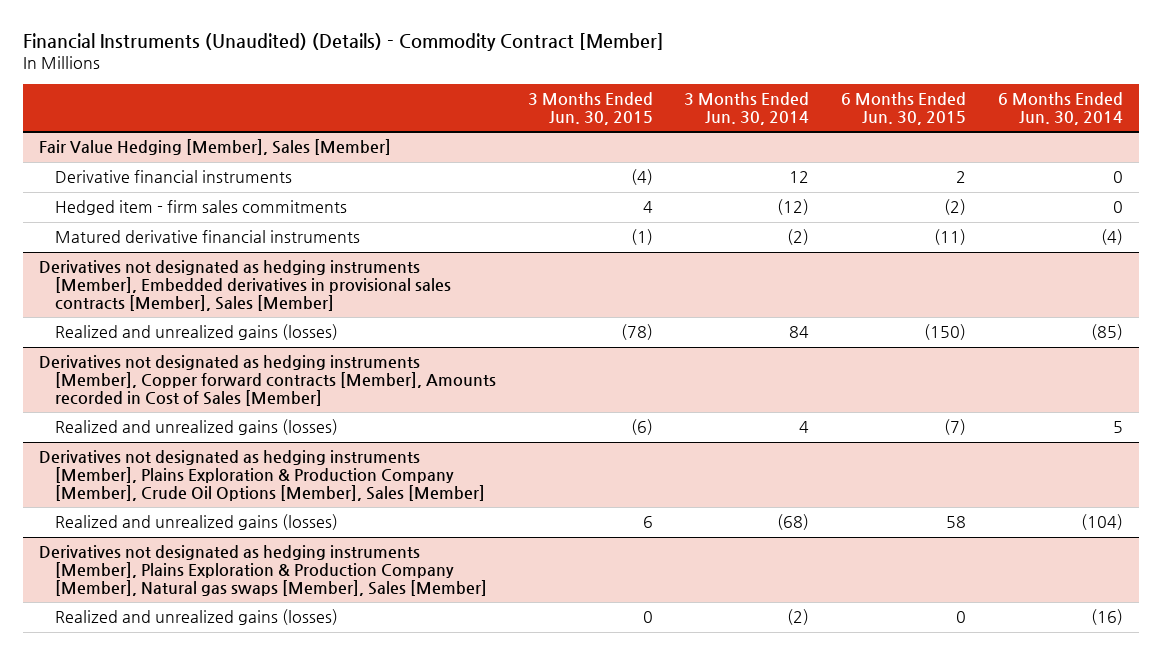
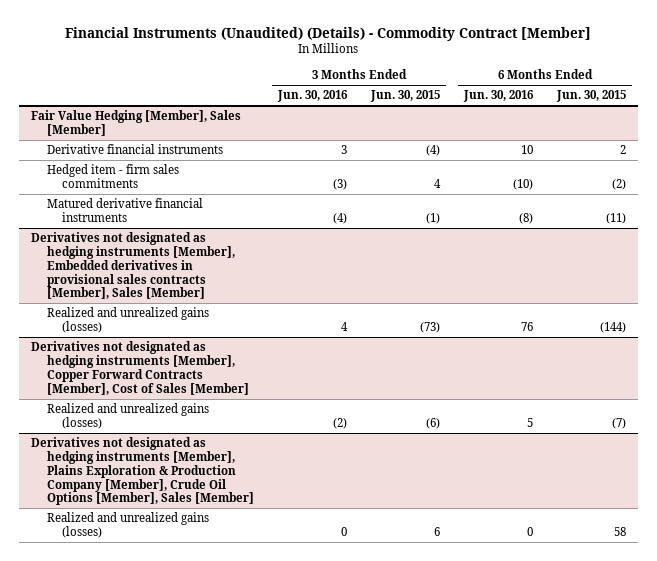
[684,91,810,125] 3 Months Ended Jun. 30, 2014 -> none
[997,91,1123,125] 6 Months Ended Jun. 30, 2014 -> none
none -> [276,90,348,103] Jun. 30, 2016
none -> [462,90,534,103] Jun. 30, 2016
[620,324,653,341] (78) -> [419,322,440,334] (73)
[924,324,967,341] (150) -> [599,322,626,334] (144)
[39,355,497,406] Derivatives not designated as hedging instruments [Member], Copper forward contracts [Member], Amounts recorded in Cost of Sales [Member] -> [31,341,249,395] Derivatives not designated as hedging instruments [Member], Copper Forward Contracts [Member], Cost of Sales [Member]
[39,545,488,596] Derivatives not designated as hedging instruments [Member], Plains Exploration & Production Company [Member], Natural gas swaps [Member], Sales [Member] -> none
[55,609,339,626] Realized and unrealized gains (losses) -> none

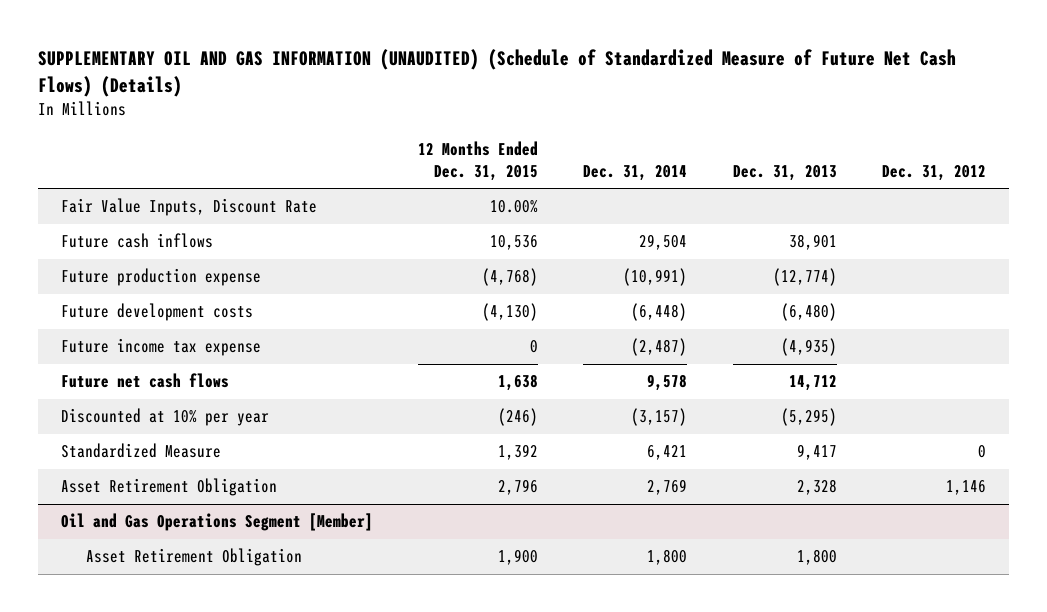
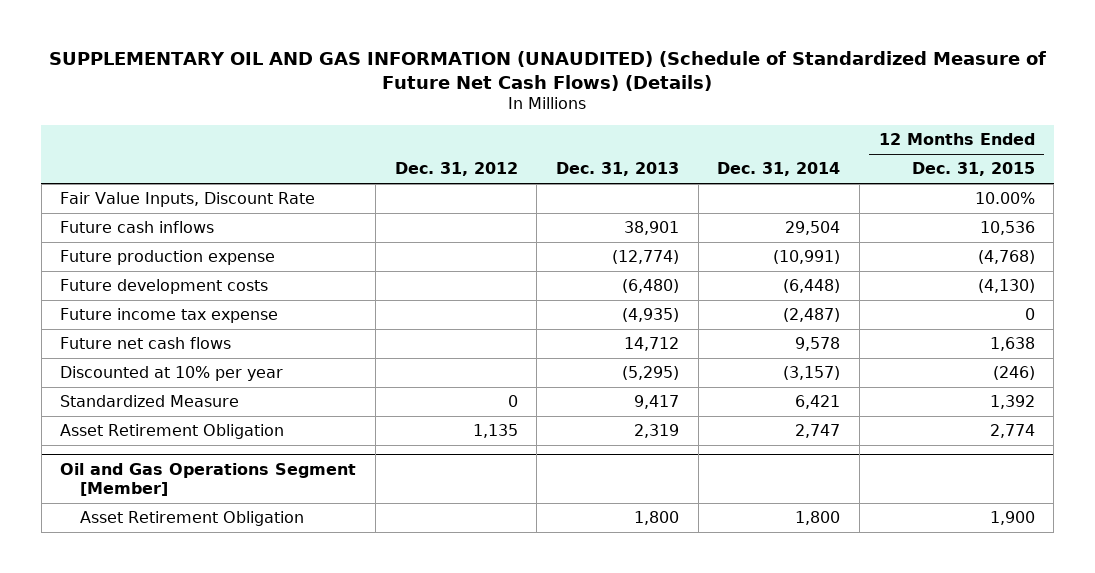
[498,479,539,496] 2,796 -> [989,424,1035,439] 2,774
[647,479,688,496] 2,769 -> [795,424,841,439] 2,747
[796,479,837,496] 2,328 -> [633,424,679,439] 2,319
[945,480,986,496] 1,146 -> [472,424,518,439] 1,135

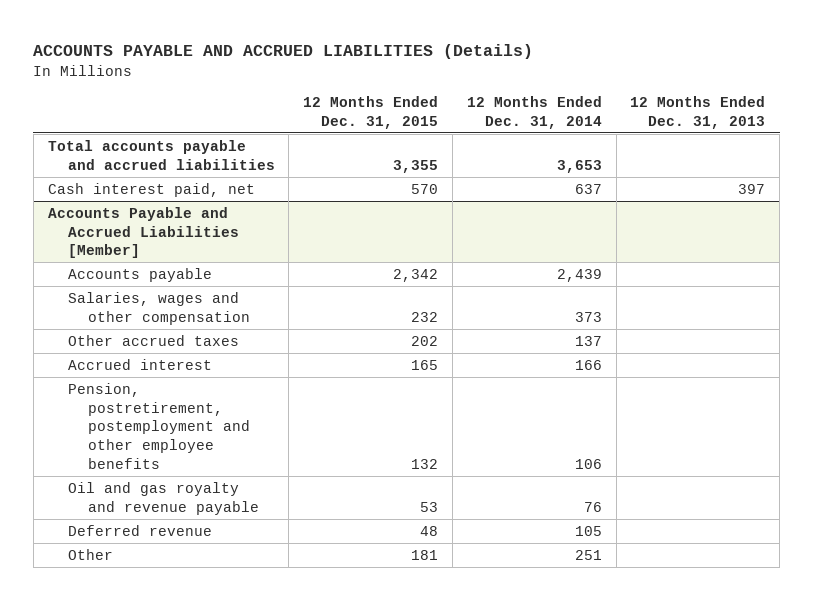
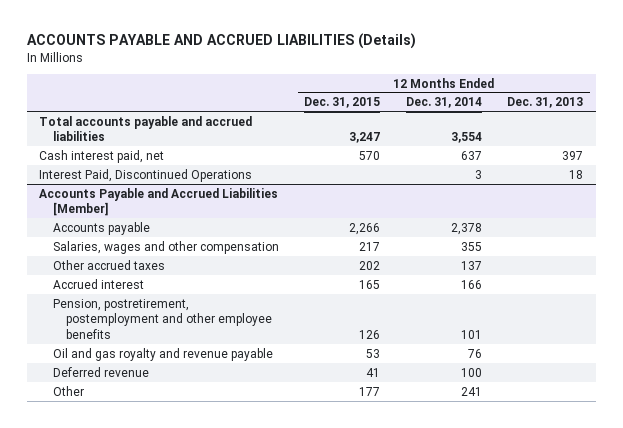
[393,159,439,173] 3,355 -> [349,132,381,144] 3,247
[556,159,602,173] 3,653 -> [450,132,482,144] 3,554
none -> [39,168,253,182] Interest Paid, Discontinued Operations
[393,268,439,282] 2,342 -> [349,222,381,235] 2,266
[556,268,602,282] 2,439 -> [450,222,482,235] 2,378
[411,311,439,322] 232 -> [359,241,381,251] 217
[574,311,602,322] 373 -> [460,241,482,251] 355
[411,459,439,470] 132 -> [359,330,381,340] 126
[574,459,602,470] 106 -> [460,330,482,340] 101
[420,525,439,536] 48 -> [366,367,381,377] 41
[574,525,602,536] 105 -> [460,367,482,377] 100
[411,549,439,560] 181 -> [359,386,381,396] 177
[574,549,602,560] 251 -> [460,386,482,396] 241

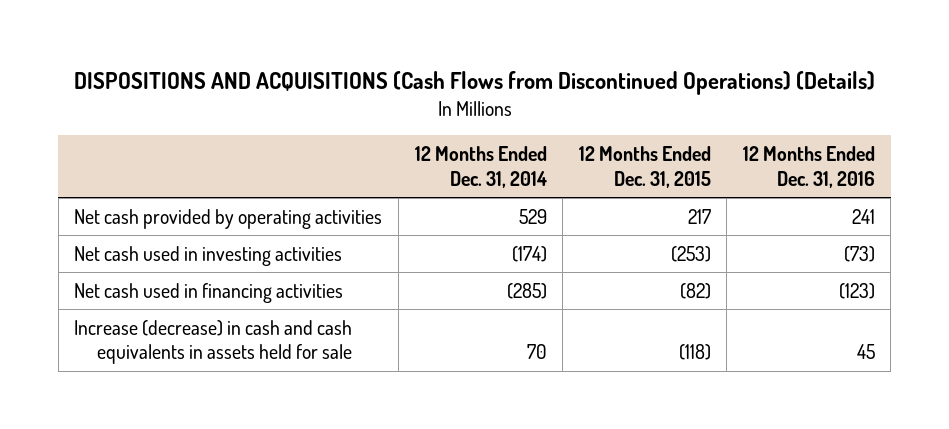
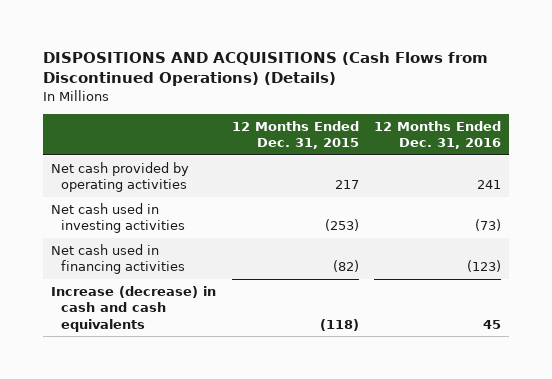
[414,146,547,188] 12 Months Ended Dec. 31, 2014 -> none
[74,319,353,365] Increase (decrease) in cash and cash equivalents in assets held for sale -> [50,286,216,332] Increase (decrease) in cash and cash equivalents

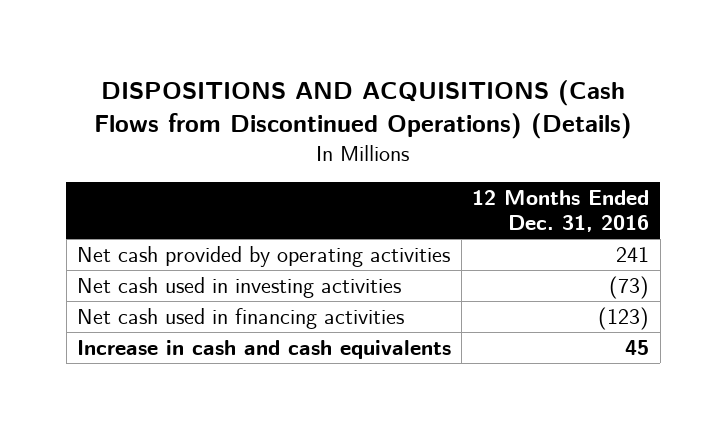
[231,120,359,149] 12 Months Ended Dec. 31, 2015 -> none
[50,286,216,332] Increase (decrease) in cash and cash equivalents -> [76,339,451,359] Increase in cash and cash equivalents

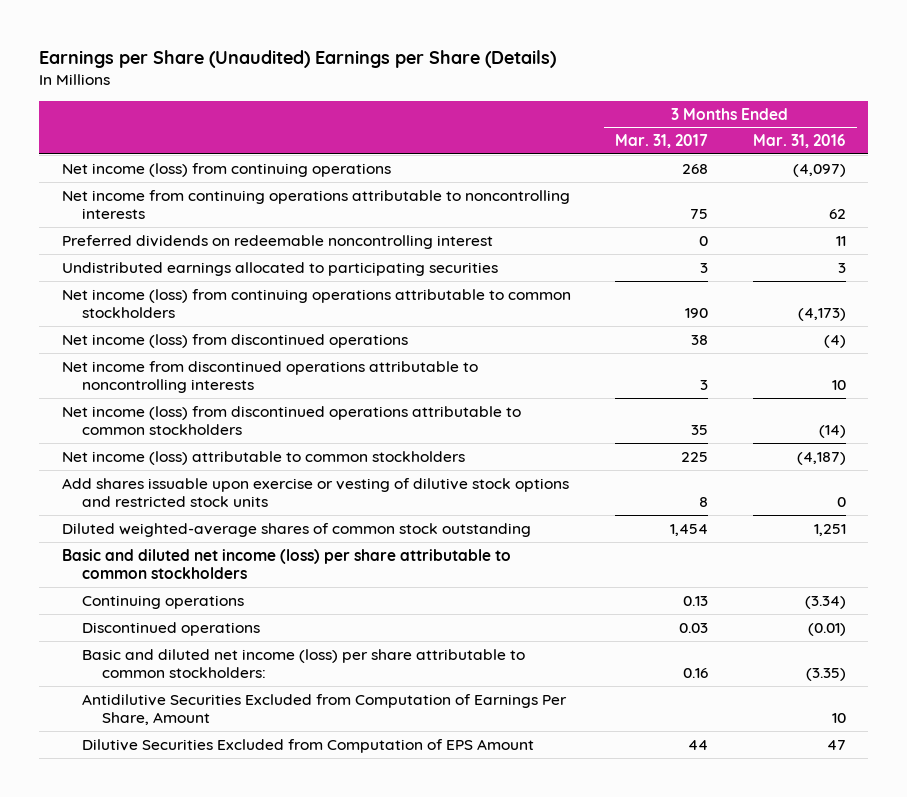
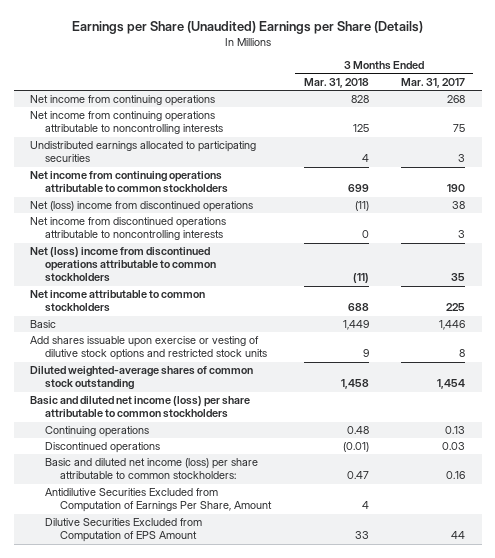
[752,134,846,149] Mar. 31, 2016 -> none
none -> [303,77,369,88] Mar. 31, 2018
[61,162,391,177] Net income (loss) from continuing operations -> [29,95,215,107] Net income from continuing operations
[61,234,493,249] Preferred dividends on redeemable noncontrolling interest -> none
[61,288,571,319] Net income (loss) from continuing operations attributable to common stockholders -> [29,171,228,194] Net income from continuing operations attributable to common stockholders
[61,333,408,348] Net income (loss) from discontinued operations -> [29,201,253,213] Net (loss) income from discontinued operations
[61,405,521,436] Net income (loss) from discontinued operations attributable to common stockholders -> [29,247,216,283] Net (loss) income from discontinued operations attributable to common stockholders
[61,450,465,465] Net income (loss) attributable to common stockholders -> [29,290,205,313] Net income attributable to common stockholders
none -> [29,320,56,329] Basic

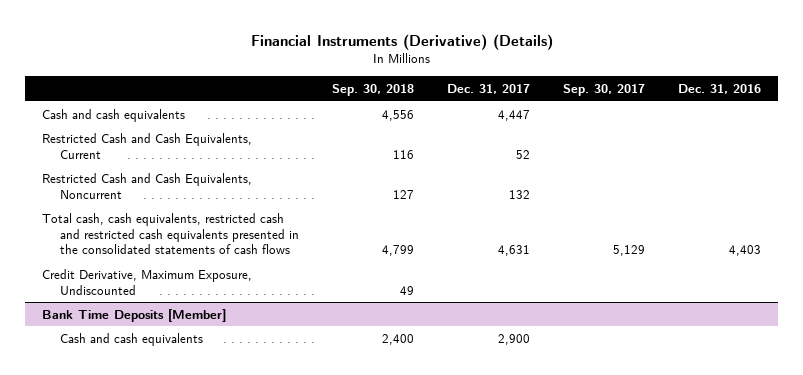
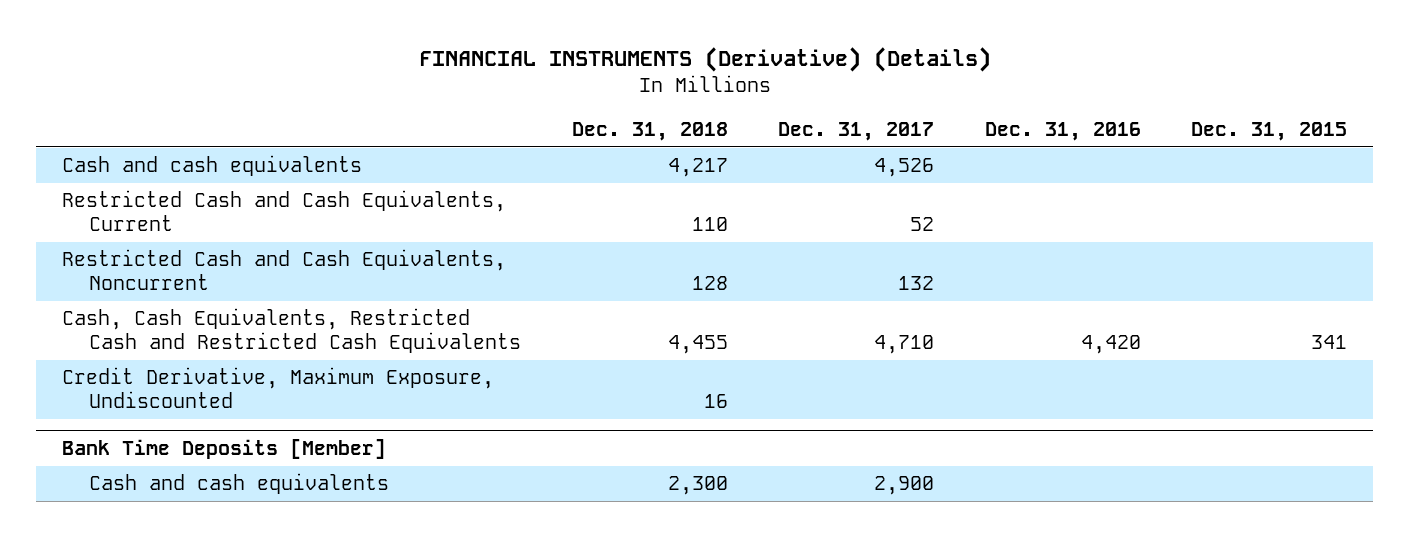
[250,33,553,50] Financial Instruments (Derivative) (Details) -> [418,47,991,73] FINANCIAL INSTRUMENTS (Derivative) (Details)
[331,84,414,97] Sep. 30, 2018 -> none
[563,84,646,97] Sep. 30, 2017 -> none
none -> [571,121,728,141] Dec. 31, 2018
none -> [1191,121,1348,141] Dec. 31, 2015
[497,109,530,121] 4,447 -> [874,158,935,178] 4,526
[42,212,299,255] Total cash, cash equivalents, restricted cash and restricted cash equivalents presented in the consolidated statements of cash flows -> [61,308,522,354] Cash, Cash Equivalents, Restricted Cash and Restricted Cash Equivalents
[497,245,530,257] 4,631 -> [874,335,935,355] 4,710
[729,245,762,257] 4,403 -> [1080,335,1141,355] 4,420

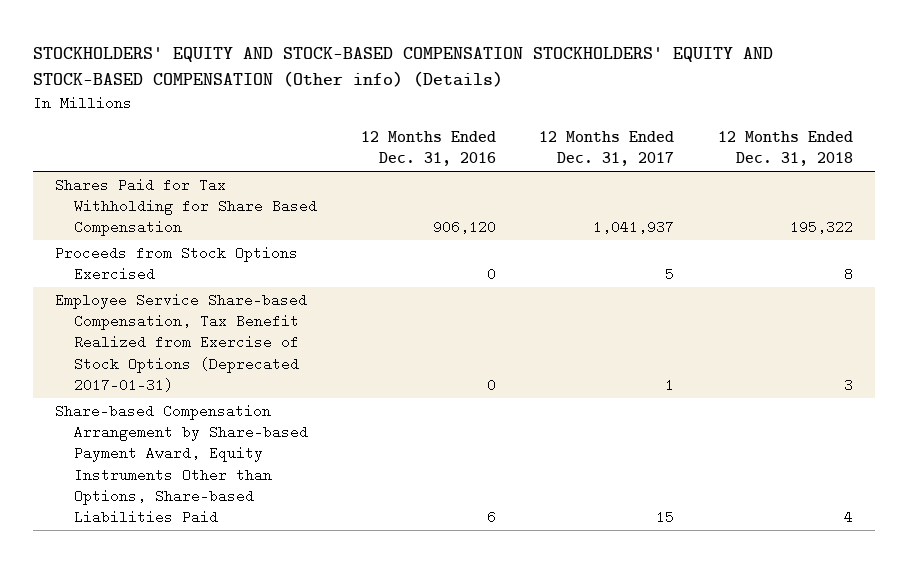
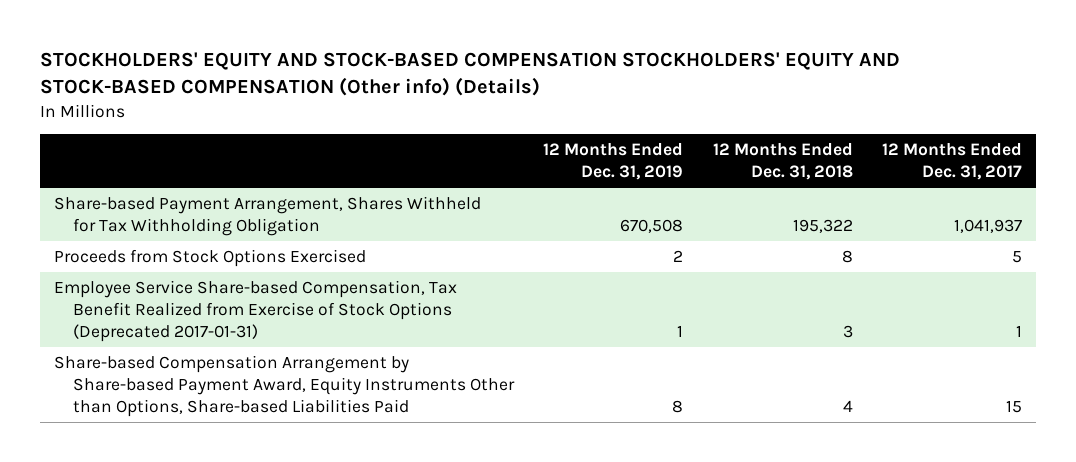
[360,131,496,167] 12 Months Ended Dec. 31, 2016 -> none
none -> [543,142,684,180] 12 Months Ended Dec. 31, 2019
[54,177,318,237] Shares Paid for Tax Withholding for Share Based Compensation -> [54,196,482,237] Share-based Payment Arrangement, Shares Withheld for Tax Withholding Obligation

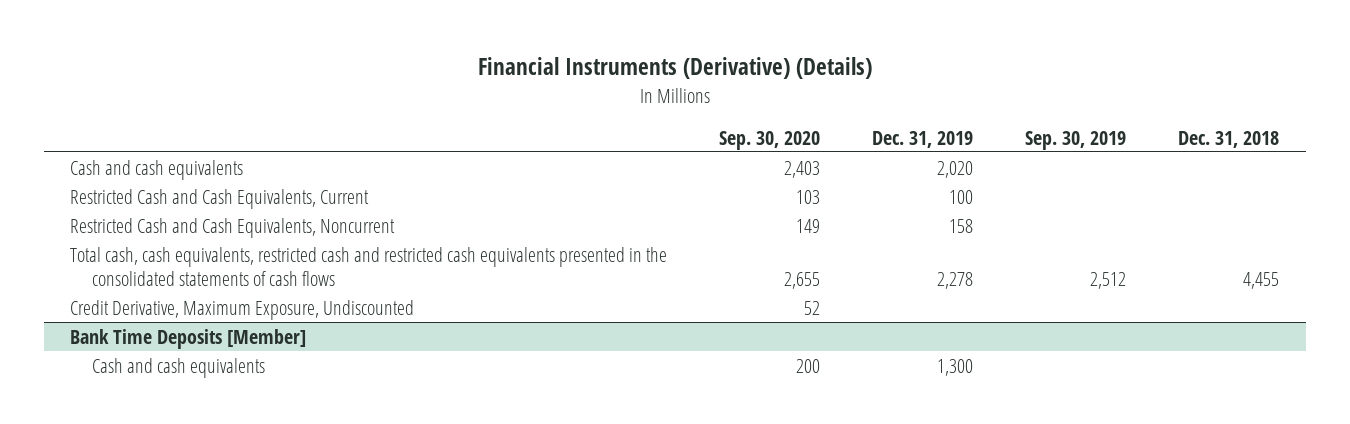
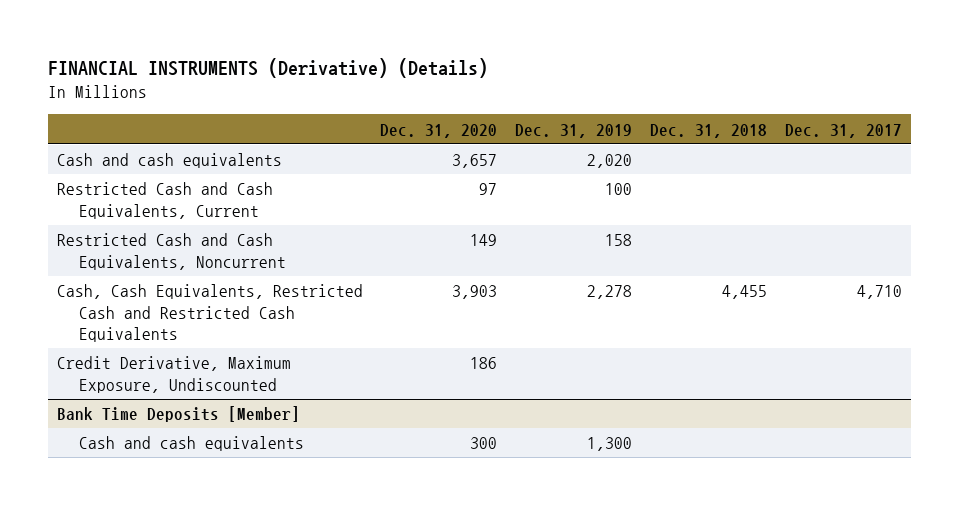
[477,57,872,80] Financial Instruments (Derivative) (Details) -> [47,58,488,79] FINANCIAL INSTRUMENTS (Derivative) (Details)
[719,130,821,150] Sep. 30, 2020 -> none
[1025,130,1127,150] Sep. 30, 2019 -> none
none -> [380,123,498,138] Dec. 31, 2020
none -> [784,123,902,138] Dec. 31, 2017
[70,246,668,286] Total cash, cash equivalents, restricted cash and restricted cash equivalents presented in the consolidated statements of cash flows -> [56,284,363,343] Cash, Cash Equivalents, Restricted Cash and Restricted Cash Equivalents

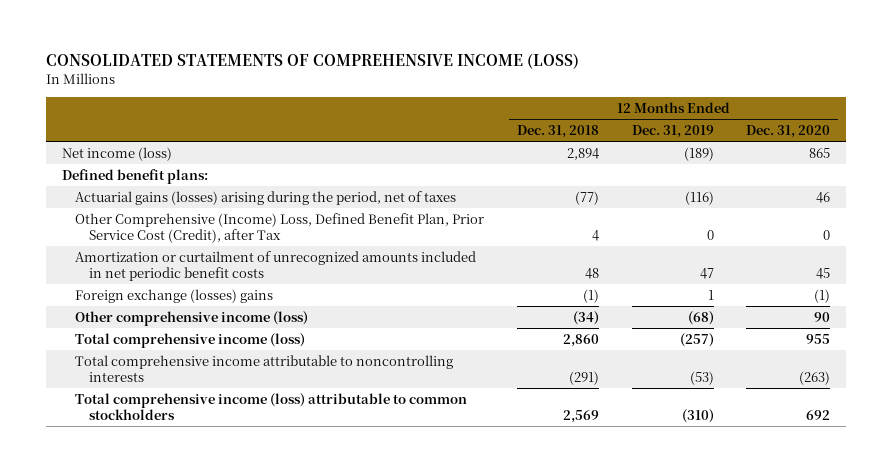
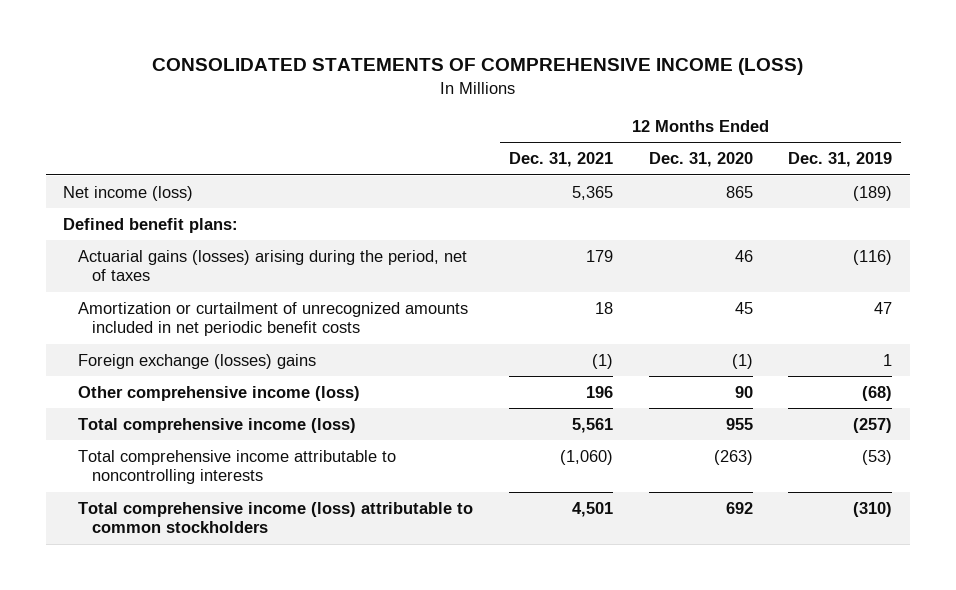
[516,125,599,139] Dec. 31, 2018 -> none
none -> [508,152,613,168] Dec. 31, 2021
[75,212,485,243] Other Comprehensive (Income) Loss, Defined Benefit Plan, Prior Service Cost (Credit), after Tax -> none

